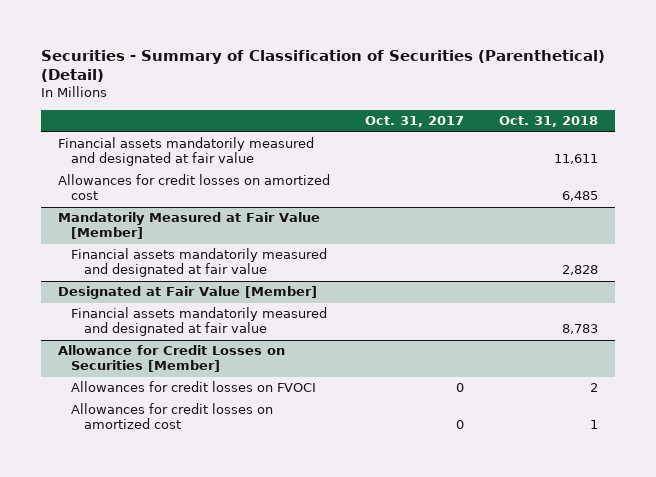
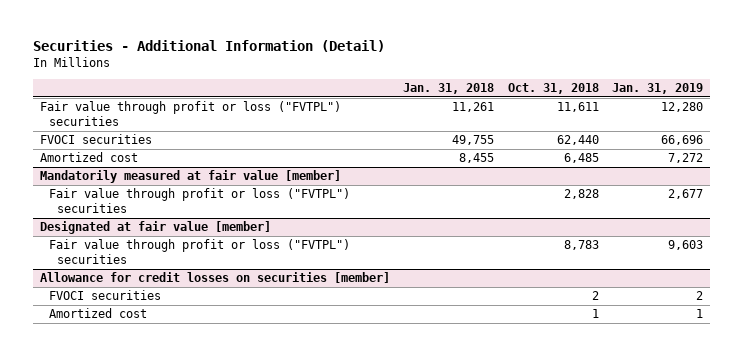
[41,49,606,83] Securities - Summary of Classification of Securities (Parenthetical) (Detail) -> [33,40,386,53] Securities - Additional Information (Detail)
[365,116,465,128] Oct. 31, 2017 -> none
none -> [403,83,495,95] Jan. 31, 2018
none -> [612,83,704,95] Jan. 31, 2019
[71,381,317,393] Allowances for credit losses on FVOCI -> none
[58,137,315,167] Financial assets mandatorily measured and designated at fair value -> [39,101,341,127] Fair value through profit or loss ("FVTPL") securities
none -> [39,134,152,145] FVOCI securities
[58,174,331,201] Allowances for credit losses on amortized cost -> [39,152,138,163] Amortized cost
[58,212,321,240] Mandatorily Measured at Fair Value [Member] -> [39,170,341,184] Mandatorily measured at fair value [member]
[71,248,328,278] Financial assets mandatorily measured and designated at fair value -> [48,188,350,214] Fair value through profit or loss ("FVTPL") securities
[58,286,318,300] Designated at Fair Value [Member] -> [39,221,271,235] Designated at fair value [member]
[71,307,328,337] Financial assets mandatorily measured and designated at fair value -> [48,239,350,265] Fair value through profit or loss ("FVTPL") securities
[58,345,286,373] Allowance for Credit Losses on Securities [Member] -> [39,272,390,284] Allowance for credit losses on securities [member]
none -> [48,290,161,301] FVOCI securities
[71,403,274,430] Allowances for credit losses on amortized cost -> [48,308,147,319] Amortized cost

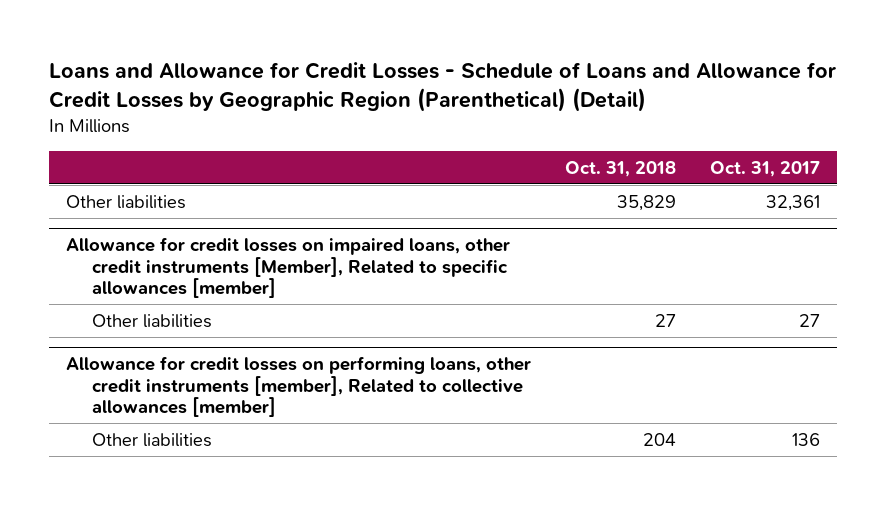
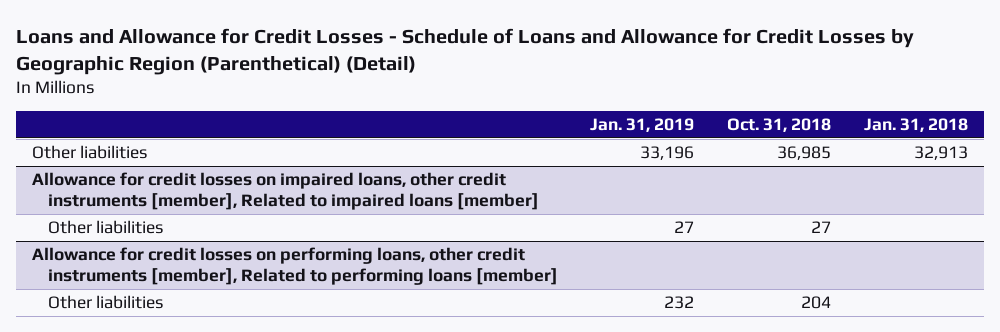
[710,160,821,177] Oct. 31, 2017 -> none
none -> [590,117,695,132] Jan. 31, 2019
none -> [863,117,968,132] Jan. 31, 2018
[617,194,677,211] 35,829 -> [776,146,831,161] 36,985
[66,237,511,299] Allowance for credit losses on impaired loans, other credit instruments [Member], Related to specific allowances [member] -> [32,172,539,211] Allowance for credit losses on impaired loans, other credit instruments [member], Related to impaired loans [member]
[66,356,532,418] Allowance for credit losses on performing loans, other credit instruments [member], Related to collective allowances [member] -> [32,247,558,286] Allowance for credit losses on performing loans, other credit instruments [member], Related to performing loans [member]

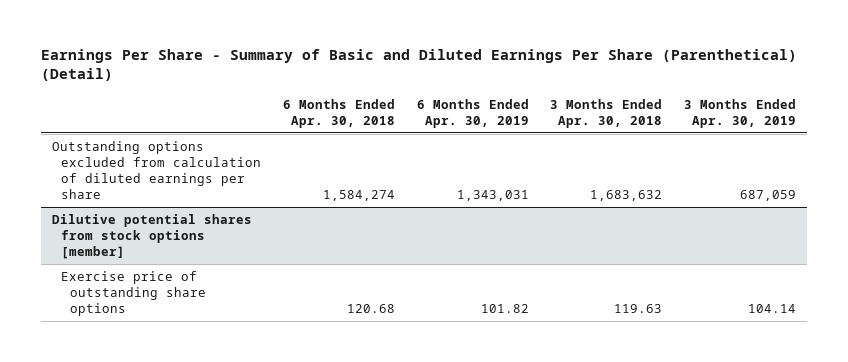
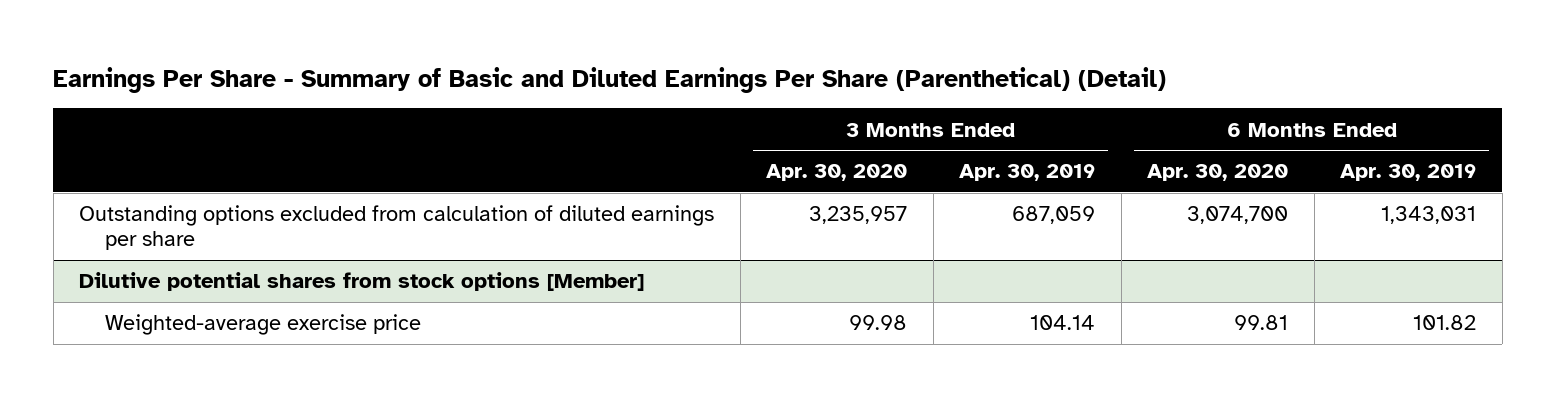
[282,99,395,128] 6 Months Ended Apr. 30, 2018 -> none
[550,99,663,128] 3 Months Ended Apr. 30, 2018 -> none
none -> [766,164,908,182] Apr. 30, 2020
none -> [1147,164,1289,182] Apr. 30, 2020
[51,214,252,259] Dilutive potential shares from stock options [member] -> [79,272,645,292] Dilutive potential shares from stock options [Member]
[60,271,207,316] Exercise price of outstanding share options -> [104,314,421,336] Weighted-average exercise price

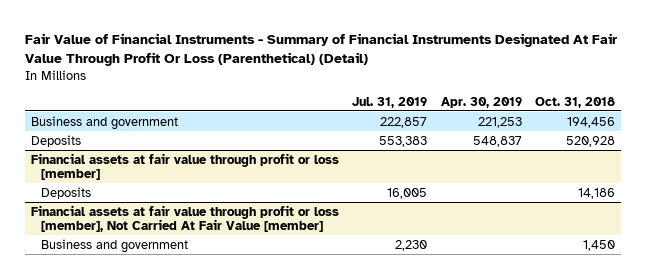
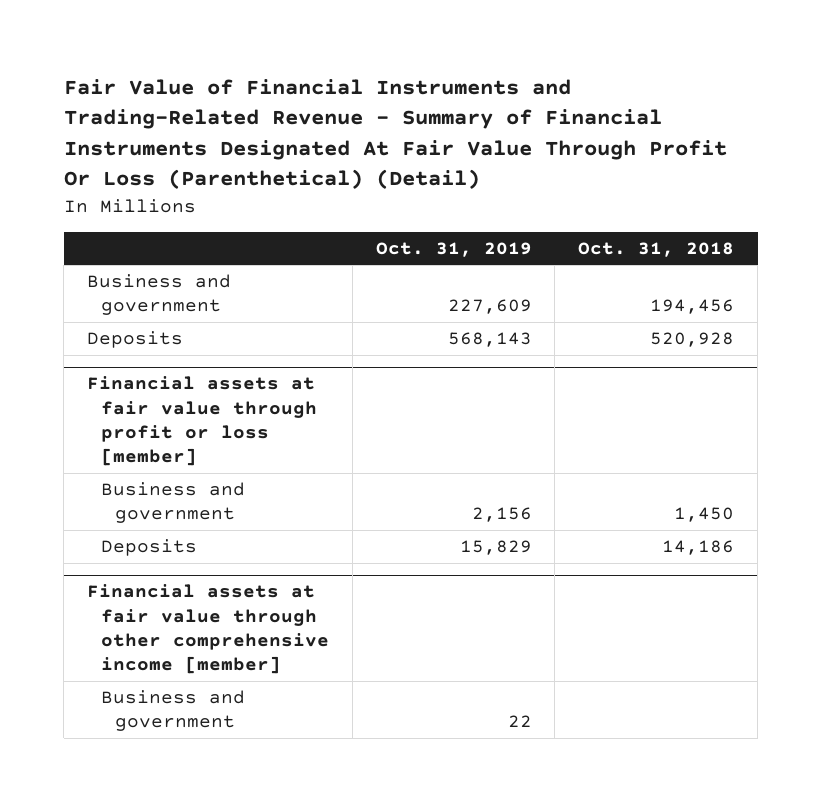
[24,32,617,66] Fair Value of Financial Instruments - Summary of Financial Instruments Designated At Fair Value Through Profit Or Loss (Parenthetical) (Detail) -> [63,79,727,190] Fair Value of Financial Instruments and Trading-Related Revenue - Summary of Financial Instruments Designated At Fair Value Through Profit Or Loss (Parenthetical) (Detail)
[352,96,428,108] Jul. 31, 2019 -> none
[440,96,522,108] Apr. 30, 2019 -> none
none -> [375,241,532,257] Oct. 31, 2019
[31,204,340,233] Financial assets at fair value through profit or loss [member], Not Carried At Fair Value [member] -> none
[41,186,92,199] Deposits -> [100,539,197,557] Deposits
none -> [86,584,329,675] Financial assets at fair value through other comprehensive income [member]
none -> [100,690,245,732] Business and government

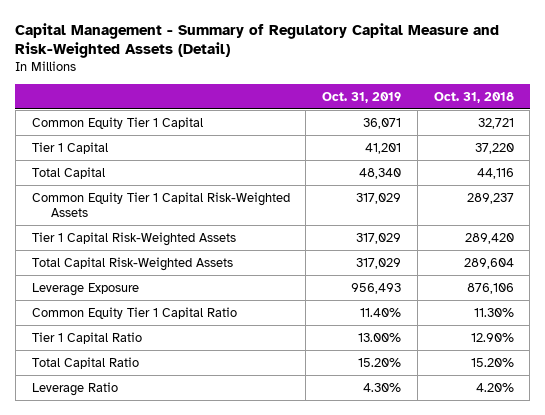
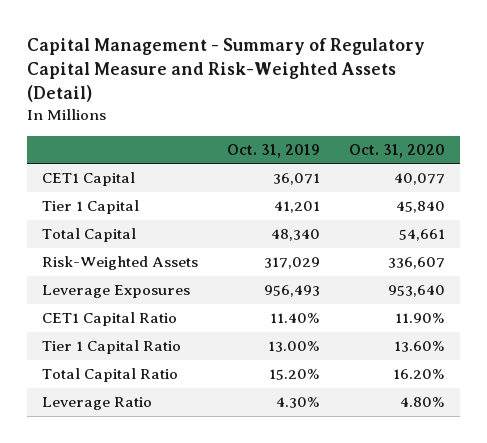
[433,91,514,103] Oct. 31, 2018 -> none
none -> [349,143,446,158] Oct. 31, 2020
[31,116,203,129] Common Equity Tier 1 Capital -> [42,172,136,187] CET1 Capital
[31,231,236,246] Tier 1 Capital Risk-Weighted Assets -> none
[31,256,233,271] Total Capital Risk-Weighted Assets -> none
[31,191,290,218] Common Equity Tier 1 Capital Risk-Weighted Assets -> [42,256,199,271] Risk-Weighted Assets
[31,282,139,296] Leverage Exposure -> [42,285,191,299] Leverage Exposures
[31,306,237,319] Common Equity Tier 1 Capital Ratio -> [42,312,178,327] CET1 Capital Ratio

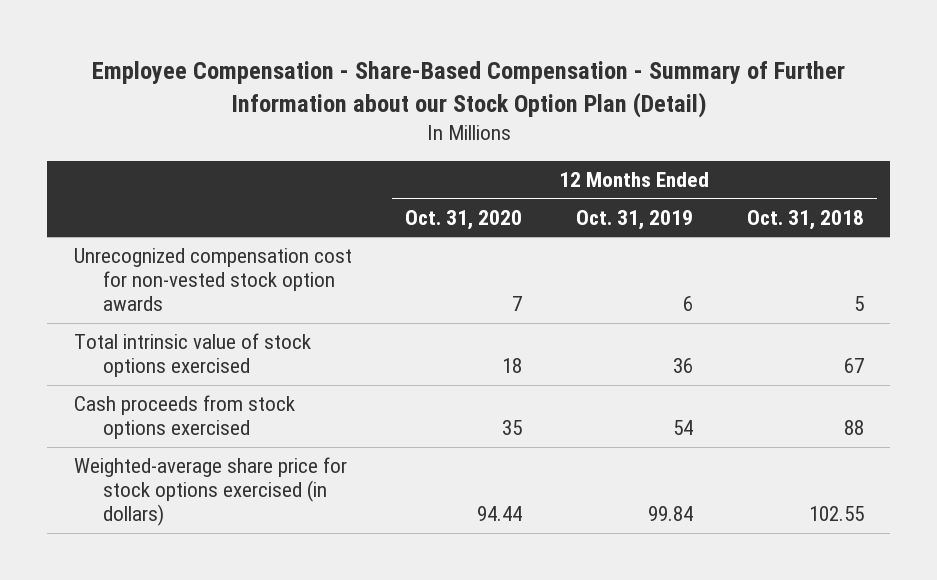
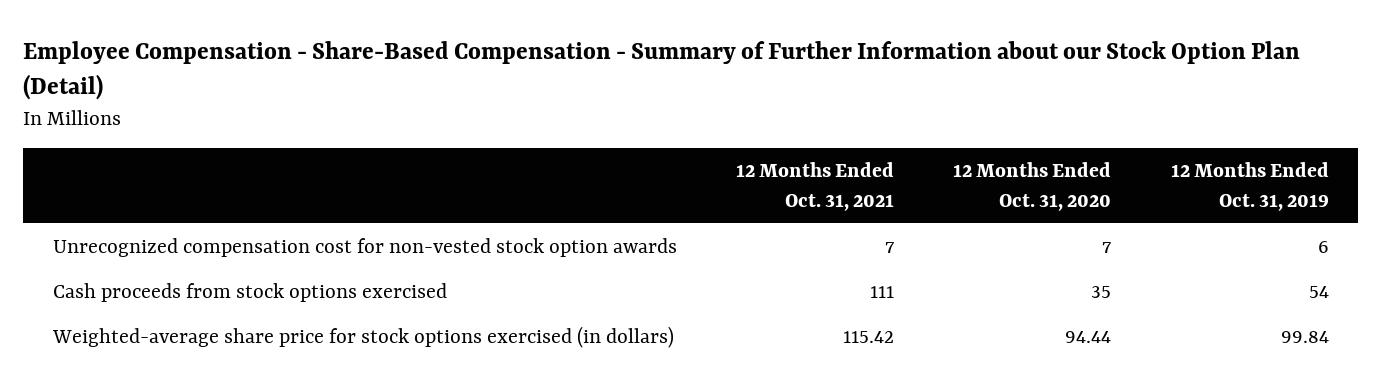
[746,209,864,230] Oct. 31, 2018 -> none
none -> [735,162,894,211] 12 Months Ended Oct. 31, 2021
[73,333,311,378] Total intrinsic value of stock options exercised -> none

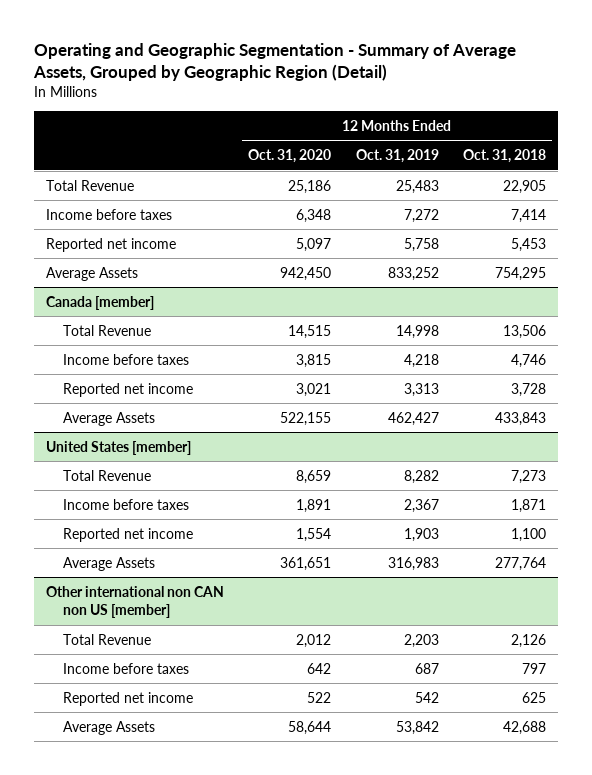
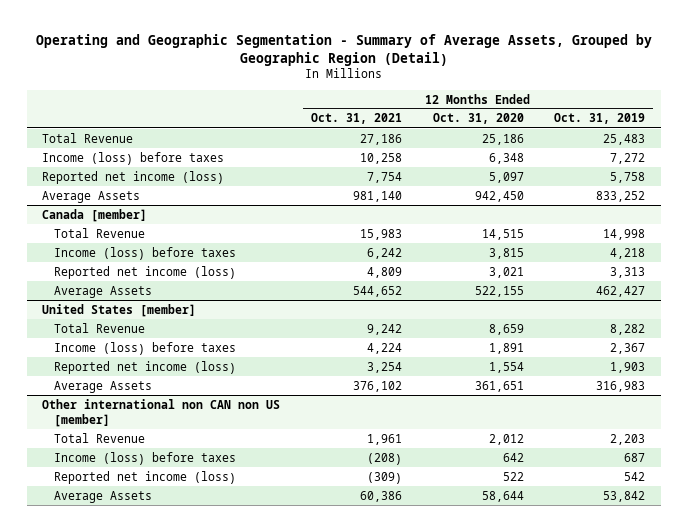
[463,149,547,164] Oct. 31, 2018 -> none
none -> [311,113,403,125] Oct. 31, 2021
[45,208,172,220] Income before taxes -> [42,151,225,165] Income (loss) before taxes
[45,237,176,252] Reported net income -> [42,170,225,184] Reported net income (loss)
[62,353,189,365] Income before taxes -> [53,246,236,260] Income (loss) before taxes
[62,382,193,397] Reported net income -> [53,265,236,279] Reported net income (loss)
[62,498,189,510] Income before taxes -> [53,341,236,355] Income (loss) before taxes
[62,527,193,542] Reported net income -> [53,360,236,374] Reported net income (loss)
[62,662,189,674] Income before taxes -> [53,451,236,465] Income (loss) before taxes
[62,691,193,706] Reported net income -> [53,470,236,484] Reported net income (loss)

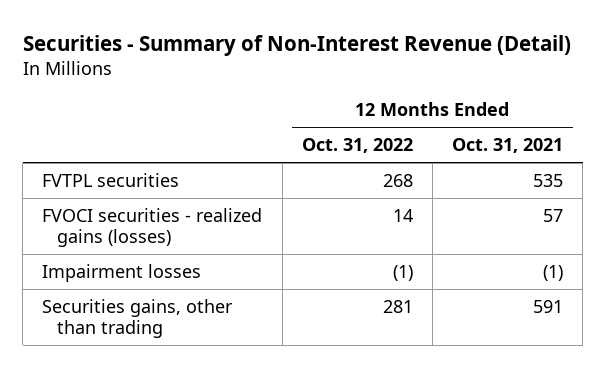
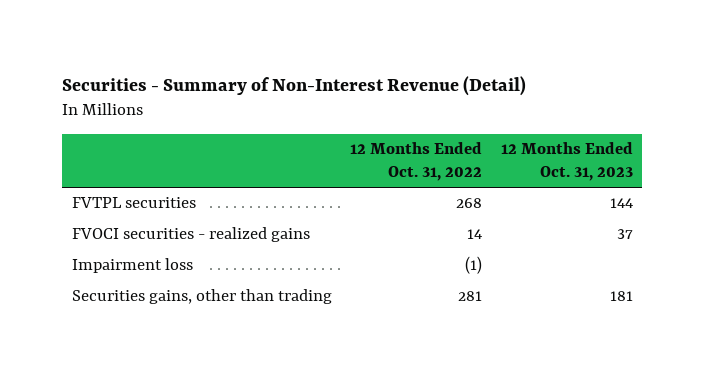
[452,138,564,154] Oct. 31, 2021 -> none
none -> [500,142,633,182] 12 Months Ended Oct. 31, 2023
[42,207,263,248] FVOCI securities - realized gains (losses) -> [71,227,310,243] FVOCI securities - realized gains
[42,263,202,282] Impairment losses -> [71,258,193,274] Impairment loss

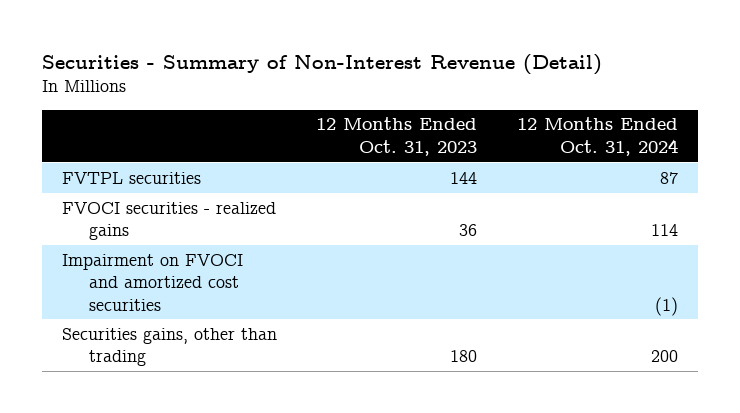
[350,142,483,182] 12 Months Ended Oct. 31, 2022 -> none
none -> [517,117,679,156] 12 Months Ended Oct. 31, 2024
[71,258,193,274] Impairment loss -> none
[616,229,633,240] 37 -> [459,224,478,237] 36
none -> [61,253,243,311] Impairment on FVOCI and amortized cost securities
[609,291,633,302] 181 -> [450,350,478,363] 180

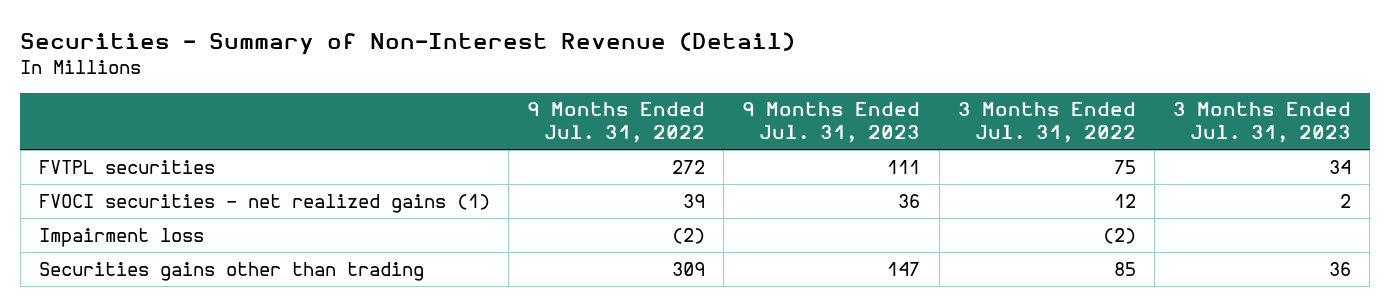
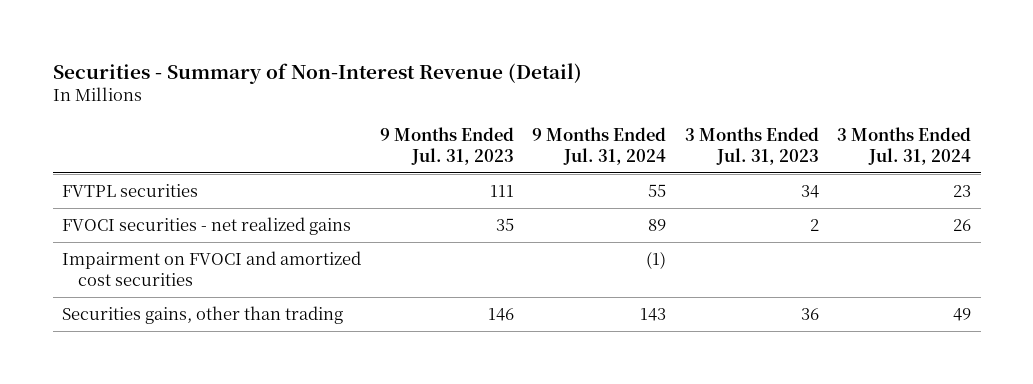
[527,102,706,144] 9 Months Ended Jul. 31, 2022 -> none
[957,102,1136,144] 3 Months Ended Jul. 31, 2022 -> none
none -> [532,126,667,166] 9 Months Ended Jul. 31, 2024
none -> [837,126,972,166] 3 Months Ended Jul. 31, 2024
[38,227,204,247] Impairment loss -> none
[38,193,490,213] FVOCI securities - net realized gains (1) -> [62,216,352,235] FVOCI securities - net realized gains
[898,193,921,208] 36 -> [495,217,514,231] 35
none -> [62,250,362,287] Impairment on FVOCI and amortized cost securities
[38,261,424,281] Securities gains other than trading -> [62,305,344,324] Securities gains, other than trading
[887,261,921,276] 147 -> [487,307,514,321] 146

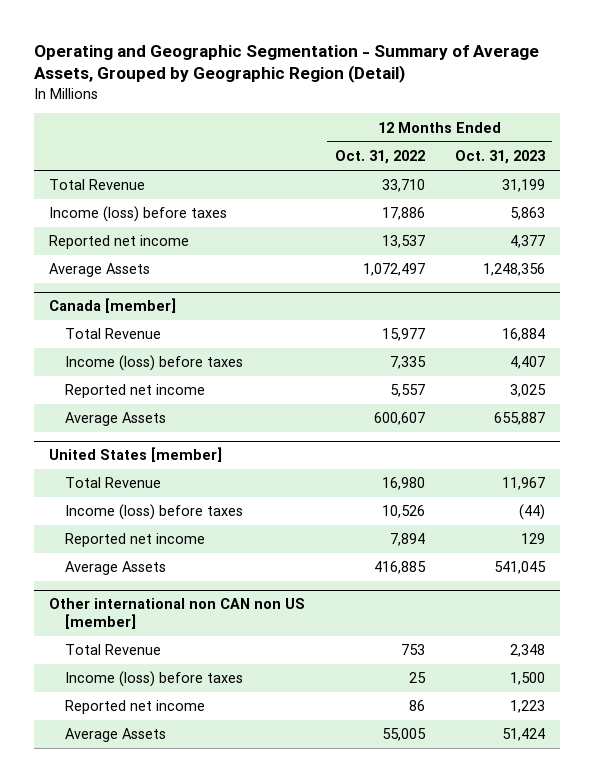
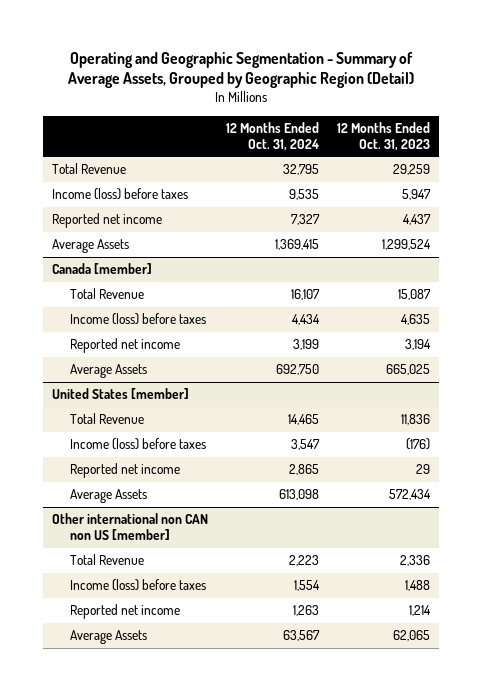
[334,150,425,165] Oct. 31, 2022 -> none
none -> [225,121,319,152] 12 Months Ended Oct. 31, 2024
[501,179,545,193] 31,199 -> [392,164,430,176] 29,259
[509,207,545,221] 5,863 -> [401,189,431,201] 5,947
[509,235,545,249] 4,377 -> [402,214,431,226] 4,437
[482,263,545,277] 1,248,356 -> [381,239,431,251] 1,299,524
[501,328,545,342] 16,884 -> [397,289,431,301] 15,087
[509,356,545,370] 4,407 -> [400,314,430,326] 4,635
[509,384,546,398] 3,025 -> [404,339,431,351] 3,194
[493,412,545,426] 655,887 -> [385,364,430,376] 665,025
[501,477,545,491] 11,967 -> [400,414,430,426] 11,836
[518,504,545,521] (44) -> [405,438,430,451] (176)
[520,533,545,545] 129 -> [415,464,430,475] 29
[493,561,546,575] 541,045 -> [388,489,431,501] 572,434
[509,644,545,658] 2,348 -> [399,555,430,567] 2,336
[509,672,545,686] 1,500 -> [404,580,430,592] 1,488
[509,700,545,714] 1,223 -> [408,605,431,617] 1,214
[501,728,545,742] 51,424 -> [392,630,430,642] 62,065

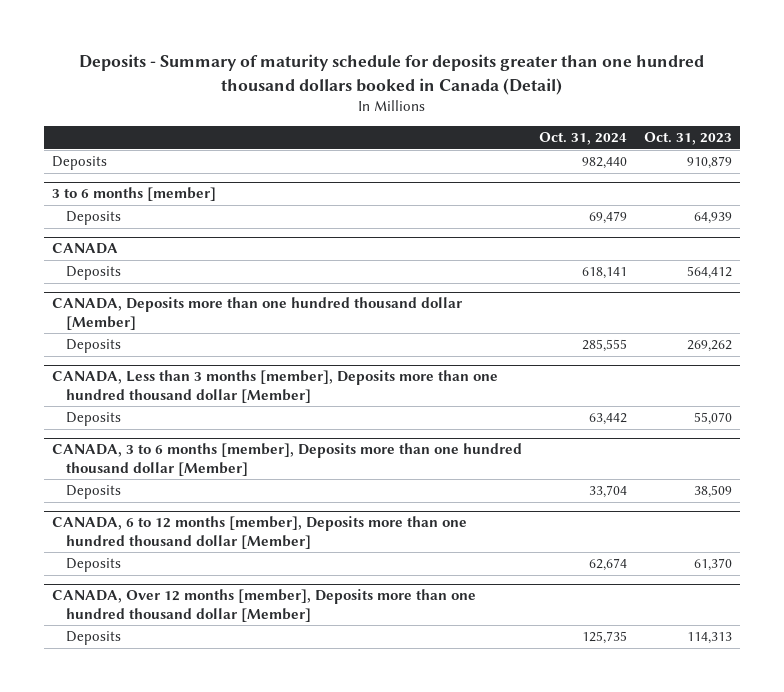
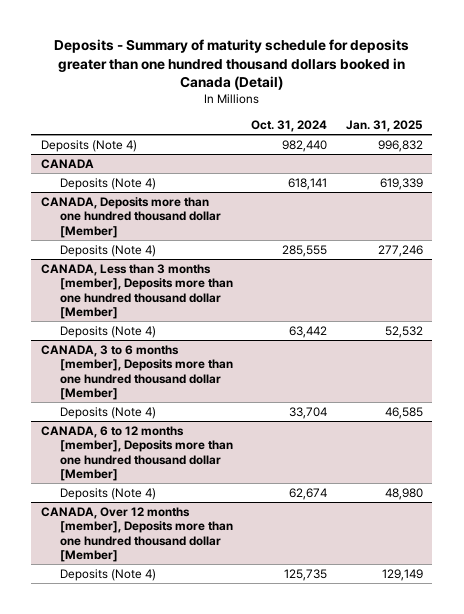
[643,132,732,146] Oct. 31, 2023 -> none
none -> [345,119,423,132] Jan. 31, 2025
[52,187,217,202] 3 to 6 months [member] -> none
[66,211,122,226] Deposits -> none
[52,156,108,171] Deposits -> [40,139,137,152] Deposits (Note 4)
[66,266,122,281] Deposits -> [59,177,156,190] Deposits (Note 4)
[66,339,122,354] Deposits -> [59,244,156,257] Deposits (Note 4)
[66,412,122,427] Deposits -> [59,325,156,338] Deposits (Note 4)
[66,485,122,500] Deposits -> [59,406,156,419] Deposits (Note 4)
[66,558,122,573] Deposits -> [59,487,156,500] Deposits (Note 4)
[66,631,122,646] Deposits -> [59,568,156,581] Deposits (Note 4)

